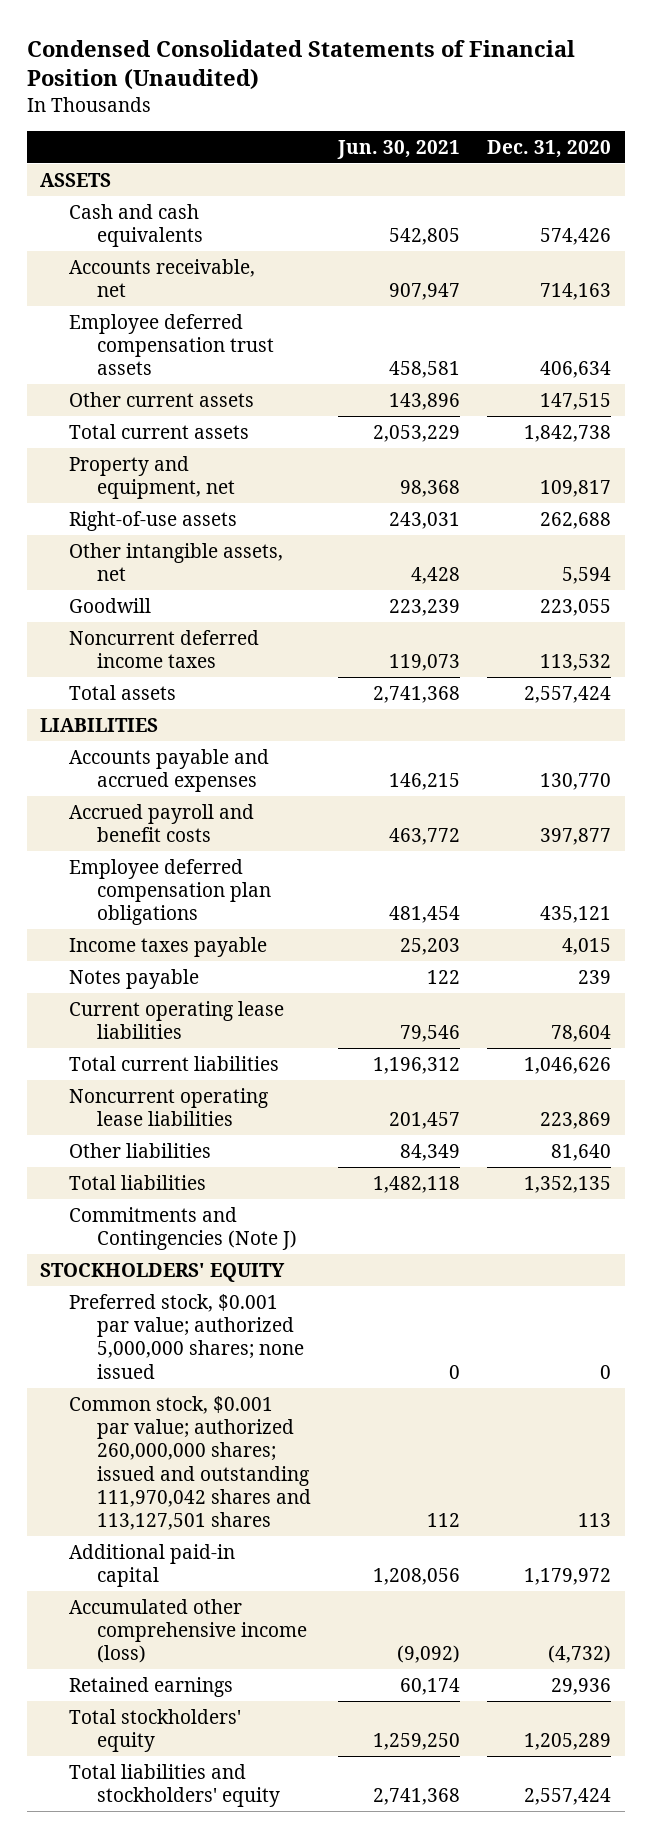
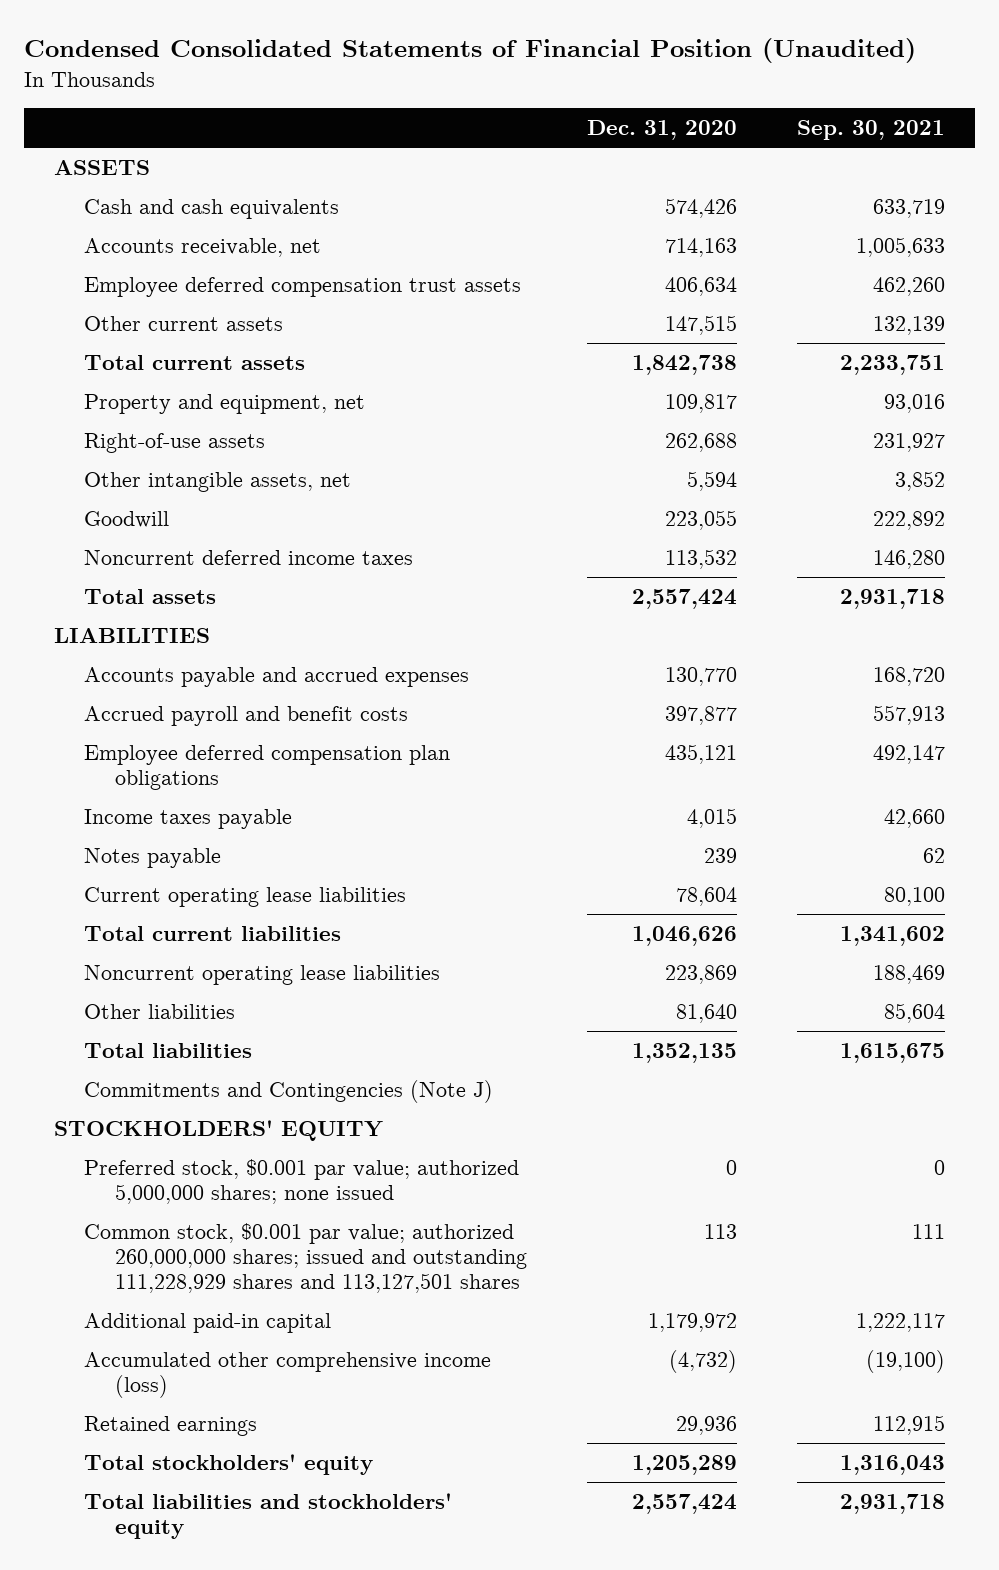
[337,139,461,159] Jun. 30, 2021 -> none
none -> [797,120,946,141] Sep. 30, 2021
[68,1395,312,1531] Common stock, $0.001 par value; authorized 260,000,000 shares; issued and outstanding 111,970,042 shares and 113,127,501 shares -> [84,1222,527,1293] Common stock, $0.001 par value; authorized 260,000,000 shares; issued and outstanding 111,228,929 shares and 113,127,501 shares

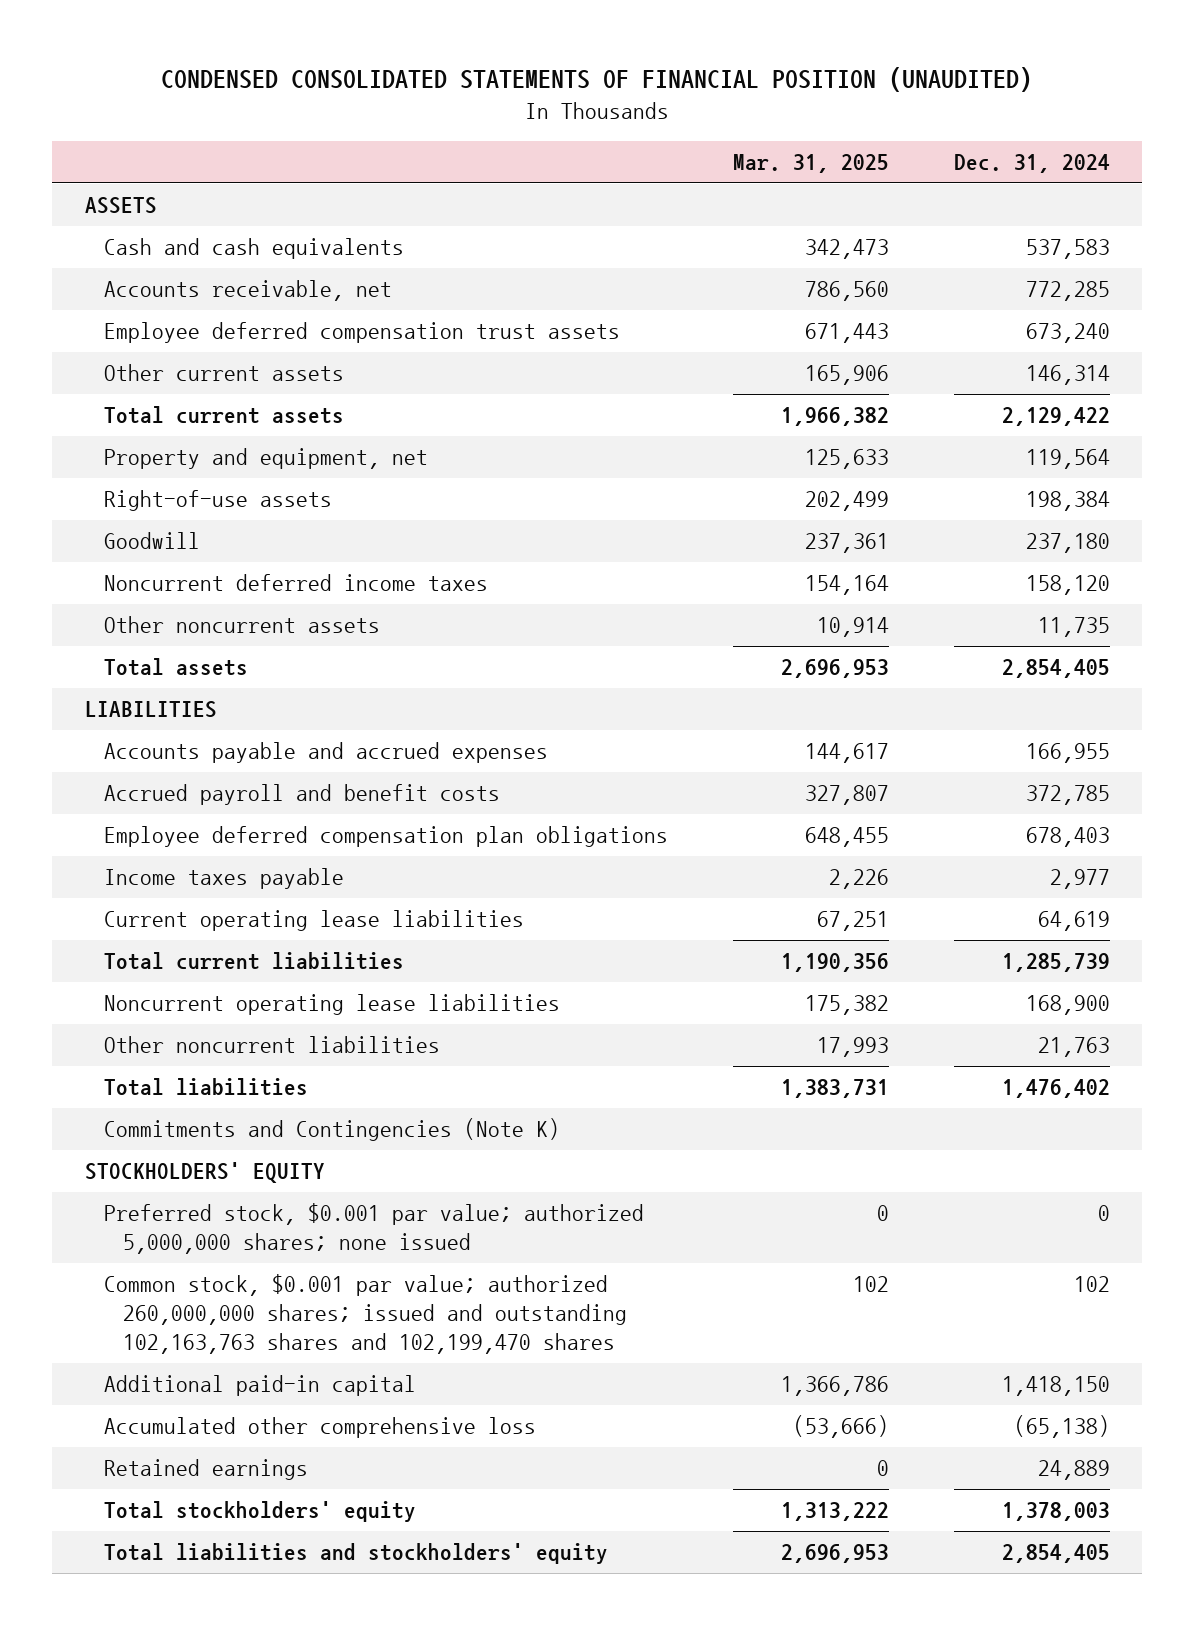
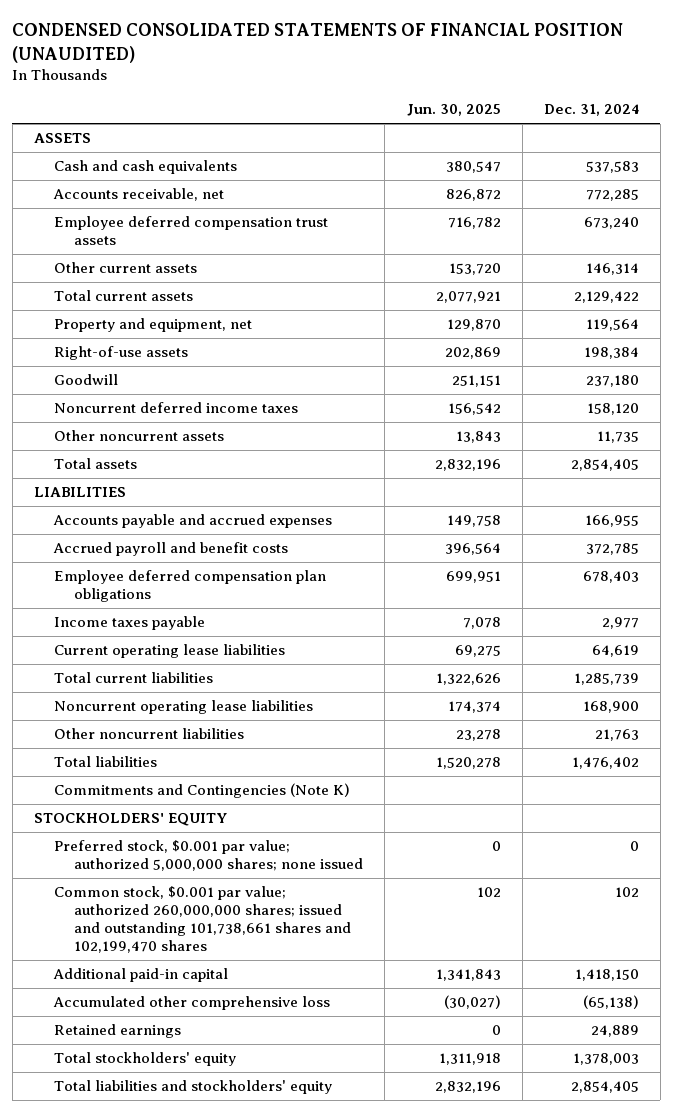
[732,153,889,173] Mar. 31, 2025 -> none
none -> [406,104,501,117] Jun. 30, 2025
[103,1274,627,1355] Common stock, $0.001 par value; authorized 260,000,000 shares; issued and outstanding 102,163,763 shares and 102,199,470 shares -> [54,886,352,954] Common stock, $0.001 par value; authorized 260,000,000 shares; issued and outstanding 101,738,661 shares and 102,199,470 shares

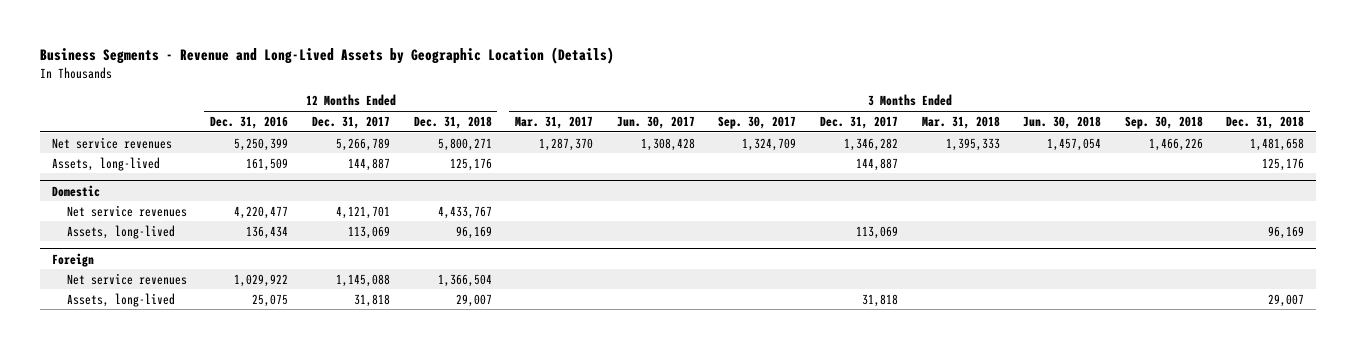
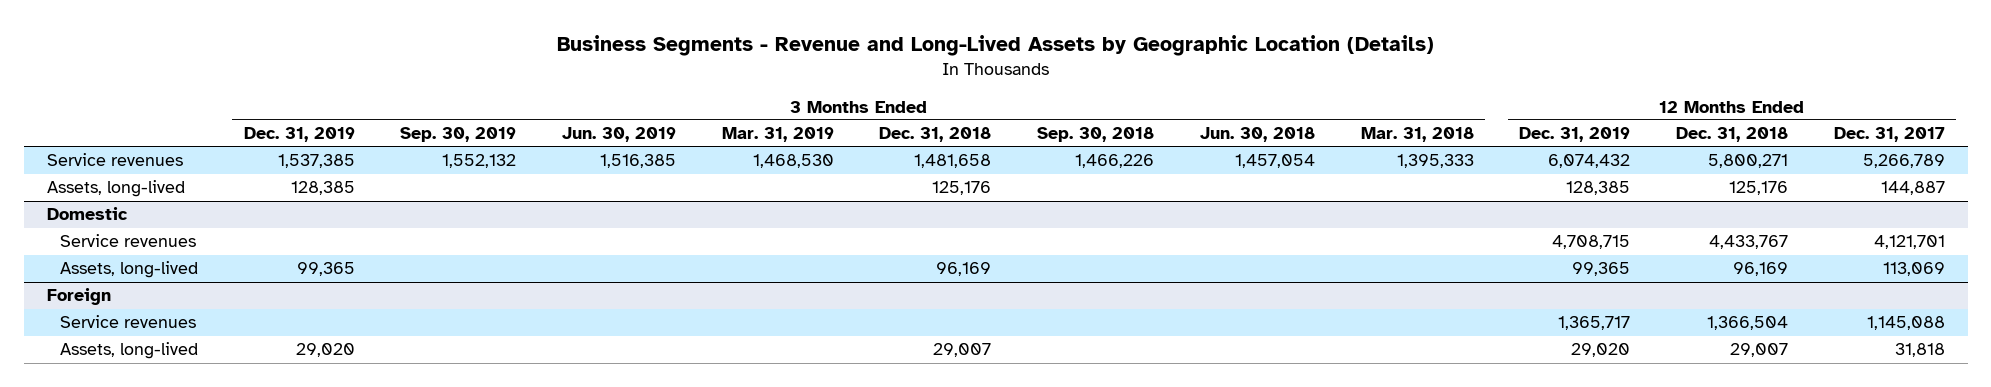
[210,115,289,129] Dec. 31, 2016 -> none
[515,115,594,129] Mar. 31, 2017 -> none
[616,115,695,129] Jun. 30, 2017 -> none
[718,115,797,129] Sep. 30, 2017 -> none
[819,115,898,129] Dec. 31, 2017 -> none
none -> [243,127,355,143] Dec. 31, 2019
none -> [400,127,517,143] Sep. 30, 2019
none -> [562,127,677,143] Jun. 30, 2019
none -> [721,127,834,143] Mar. 31, 2019
none -> [1519,127,1631,143] Dec. 31, 2019
[52,136,173,149] Net service revenues -> [46,153,183,167] Service revenues
[66,204,187,217] Net service revenues -> [59,234,196,248] Service revenues
[66,272,187,285] Net service revenues -> [59,315,196,329] Service revenues

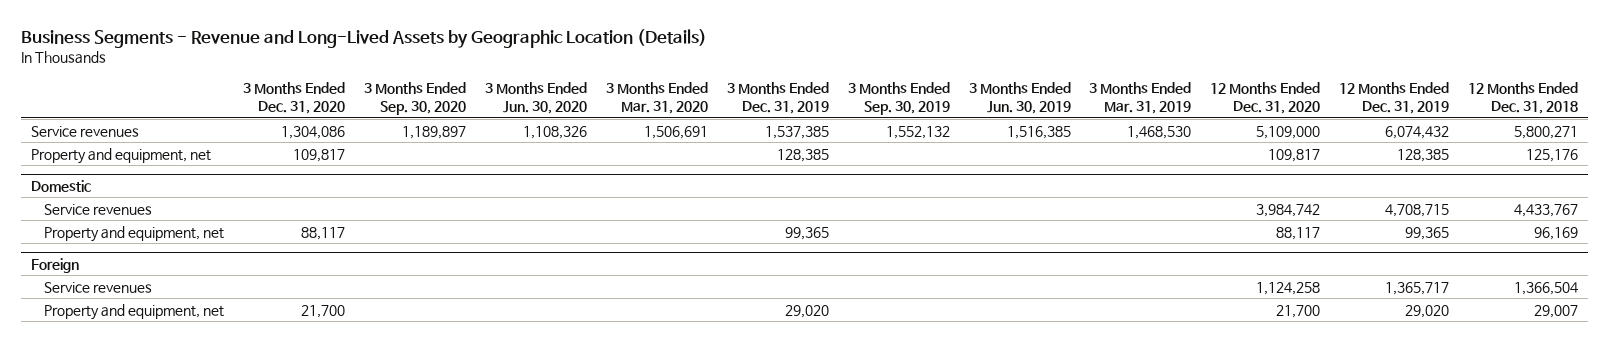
[879,127,992,143] Dec. 31, 2018 -> none
[1037,127,1155,143] Sep. 30, 2018 -> none
[1199,127,1315,143] Jun. 30, 2018 -> none
[1360,127,1474,143] Mar. 31, 2018 -> none
[1833,127,1945,143] Dec. 31, 2017 -> none
none -> [242,82,345,115] 3 Months Ended Dec. 31, 2020
none -> [363,82,466,116] 3 Months Ended Sep. 30, 2020
none -> [484,82,587,115] 3 Months Ended Jun. 30, 2020
none -> [605,82,708,115] 3 Months Ended Mar. 31, 2020
none -> [1210,82,1321,115] 12 Months Ended Dec. 31, 2020
[46,180,185,198] Assets, long-lived -> [30,147,211,164] Property and equipment, net
[59,261,198,279] Assets, long-lived -> [44,225,225,242] Property and equipment, net
[59,342,198,360] Assets, long-lived -> [44,303,225,320] Property and equipment, net

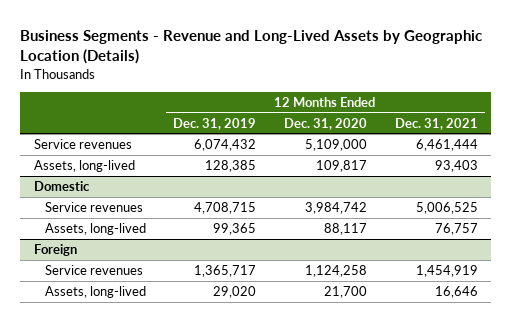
[242,82,345,115] 3 Months Ended Dec. 31, 2020 -> none
[363,82,466,116] 3 Months Ended Sep. 30, 2020 -> none
[484,82,587,115] 3 Months Ended Jun. 30, 2020 -> none
[605,82,708,115] 3 Months Ended Mar. 31, 2020 -> none
[726,82,829,115] 3 Months Ended Dec. 31, 2019 -> none
[847,82,950,116] 3 Months Ended Sep. 30, 2019 -> none
[968,82,1071,115] 3 Months Ended Jun. 30, 2019 -> none
[1089,82,1192,115] 3 Months Ended Mar. 31, 2019 -> none
[1468,82,1579,115] 12 Months Ended Dec. 31, 2018 -> none
none -> [394,117,478,130] Dec. 31, 2021
[30,147,211,164] Property and equipment, net -> [33,160,135,173] Assets, long-lived
[44,225,225,242] Property and equipment, net -> [44,223,146,236] Assets, long-lived
[44,303,225,320] Property and equipment, net -> [44,286,146,299] Assets, long-lived

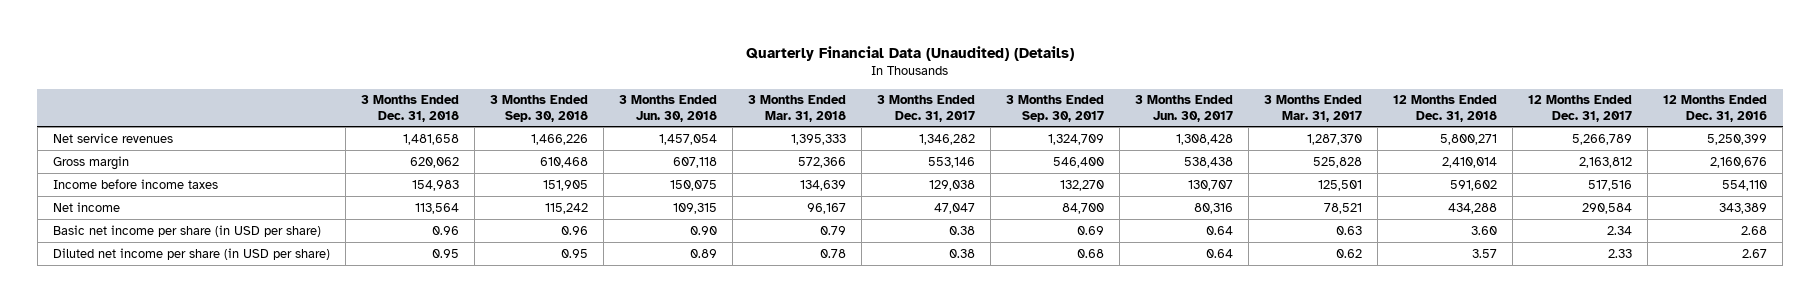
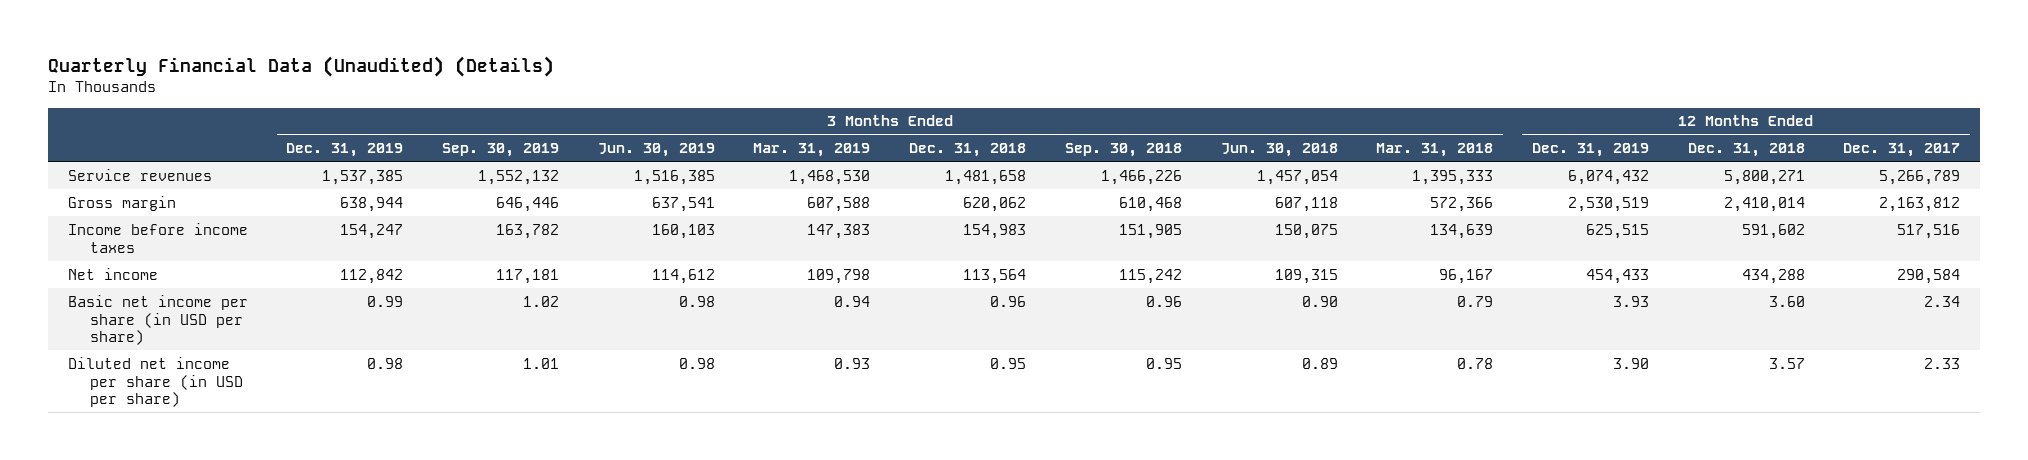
[877,95,976,122] 3 Months Ended Dec. 31, 2017 -> none
[1006,95,1105,122] 3 Months Ended Sep. 30, 2017 -> none
[1135,95,1234,122] 3 Months Ended Jun. 30, 2017 -> none
[1264,95,1363,122] 3 Months Ended Mar. 31, 2017 -> none
[1663,95,1768,122] 12 Months Ended Dec. 31, 2016 -> none
none -> [286,143,404,158] Dec. 31, 2019
none -> [441,143,559,158] Sep. 30, 2019
none -> [597,143,715,158] Jun. 30, 2019
none -> [753,143,871,158] Mar. 31, 2019
none -> [1531,143,1649,158] Dec. 31, 2019
[52,132,173,143] Net service revenues -> [67,168,212,181] Service revenues

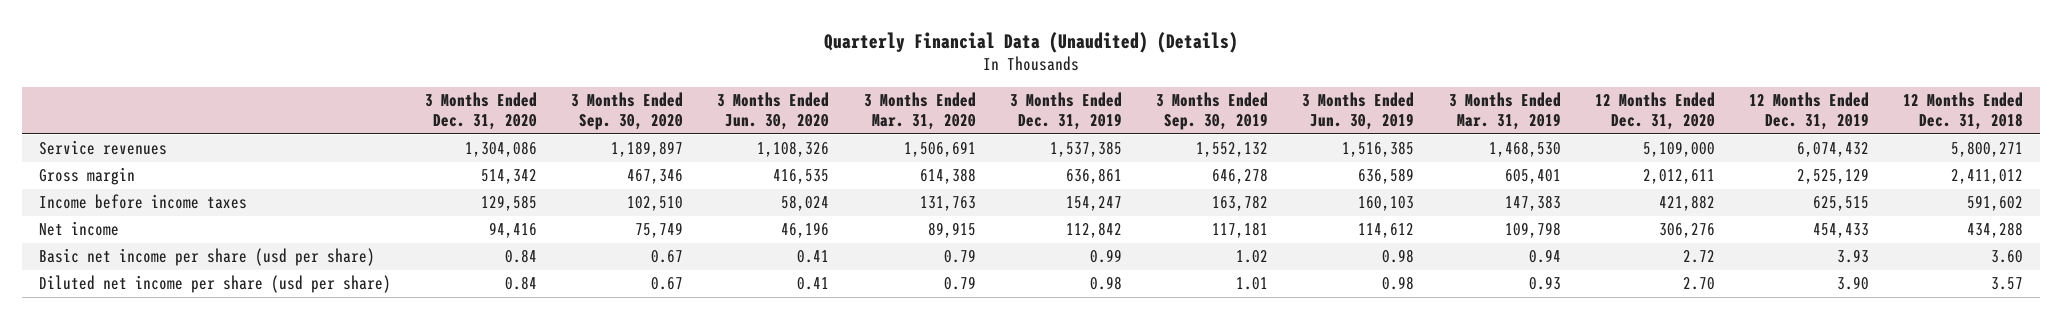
[909,143,1027,158] Dec. 31, 2018 -> none
[1064,143,1182,158] Sep. 30, 2018 -> none
[1220,143,1338,158] Jun. 30, 2018 -> none
[1376,143,1494,158] Mar. 31, 2018 -> none
[1843,143,1961,158] Dec. 31, 2017 -> none
none -> [425,92,538,131] 3 Months Ended Dec. 31, 2020
none -> [571,92,684,131] 3 Months Ended Sep. 30, 2020
none -> [717,92,830,131] 3 Months Ended Jun. 30, 2020
none -> [863,92,976,131] 3 Months Ended Mar. 31, 2020
none -> [1594,92,1715,131] 12 Months Ended Dec. 31, 2020
[340,196,404,212] 638,944 -> [1065,168,1122,185] 636,861
[495,196,559,212] 646,446 -> [1212,168,1269,185] 646,278
[651,196,715,212] 637,541 -> [1358,168,1415,185] 636,589
[807,196,871,212] 607,588 -> [1504,169,1561,185] 605,401
[1567,196,1649,212] 2,530,519 -> [1797,168,1870,185] 2,525,129
[1723,196,1805,212] 2,410,014 -> [1951,169,2024,185] 2,411,012
[67,294,248,346] Basic net income per share (in USD per share) -> [38,248,375,267] Basic net income per share (usd per share)
[67,356,243,408] Diluted net income per share (in USD per share) -> [38,275,391,294] Diluted net income per share (usd per share)

